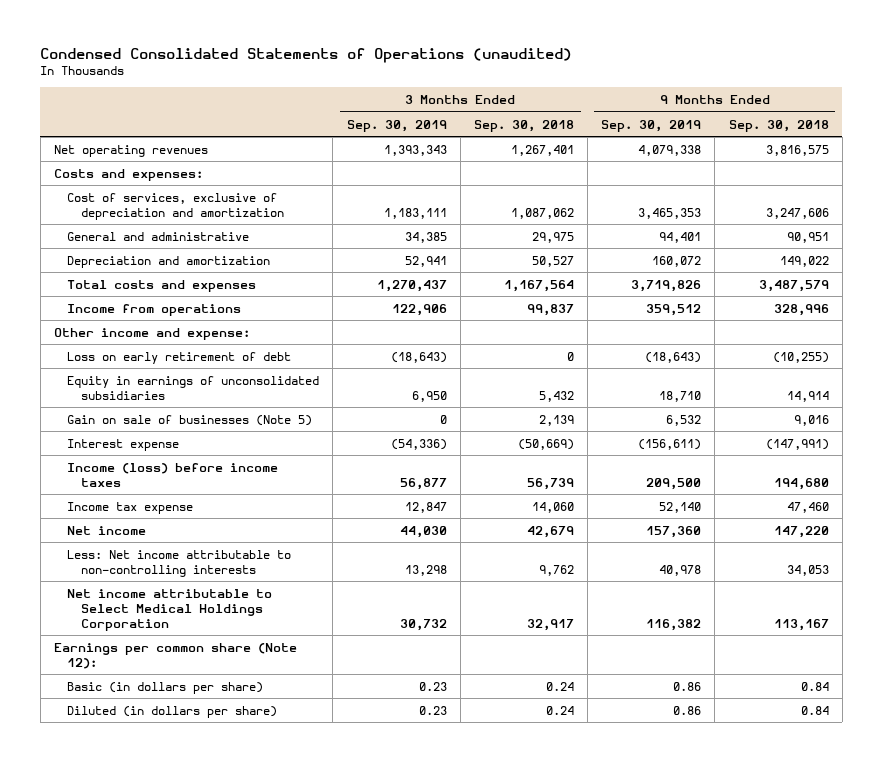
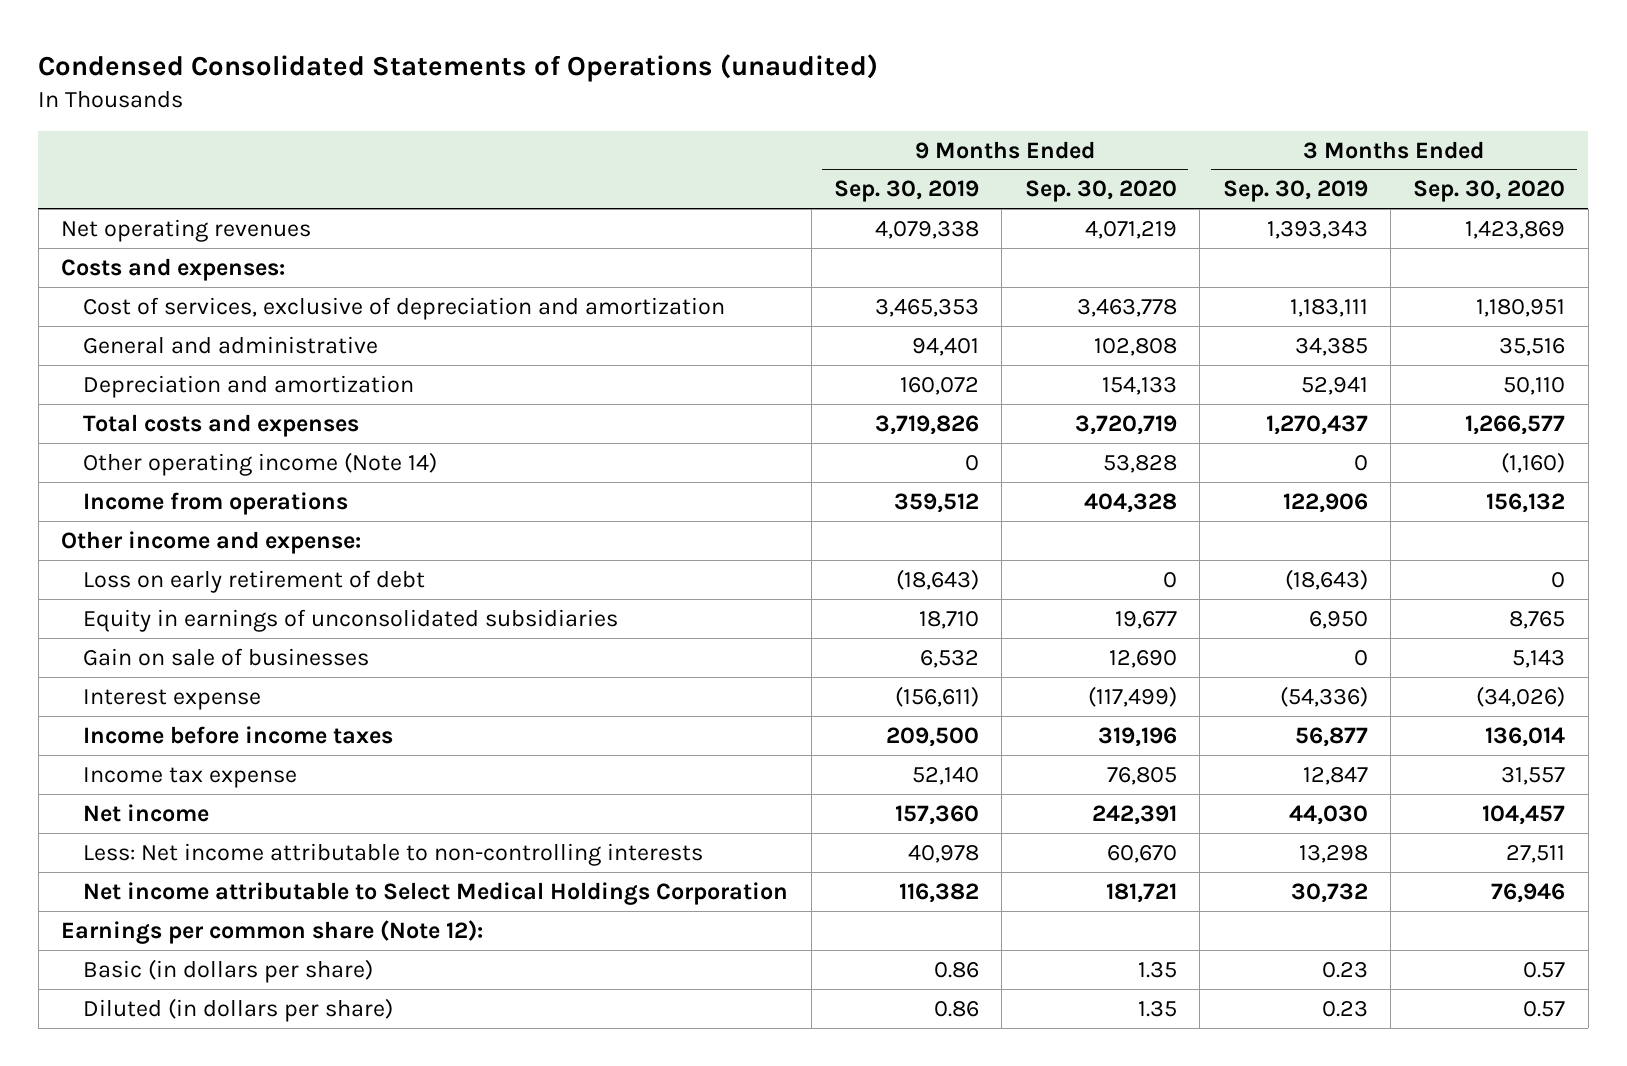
[473,119,574,132] Sep. 30, 2018 -> none
[728,119,829,132] Sep. 30, 2018 -> none
none -> [1024,180,1177,203] Sep. 30, 2020
none -> [1413,180,1566,203] Sep. 30, 2020
none -> [83,451,438,476] Other operating income (Note 14)
[67,414,313,426] Gain on sale of businesses (Note 5) -> [83,647,370,666] Gain on sale of businesses
[67,462,279,487] Income (loss) before income taxes -> [83,725,394,744] Income before income taxes

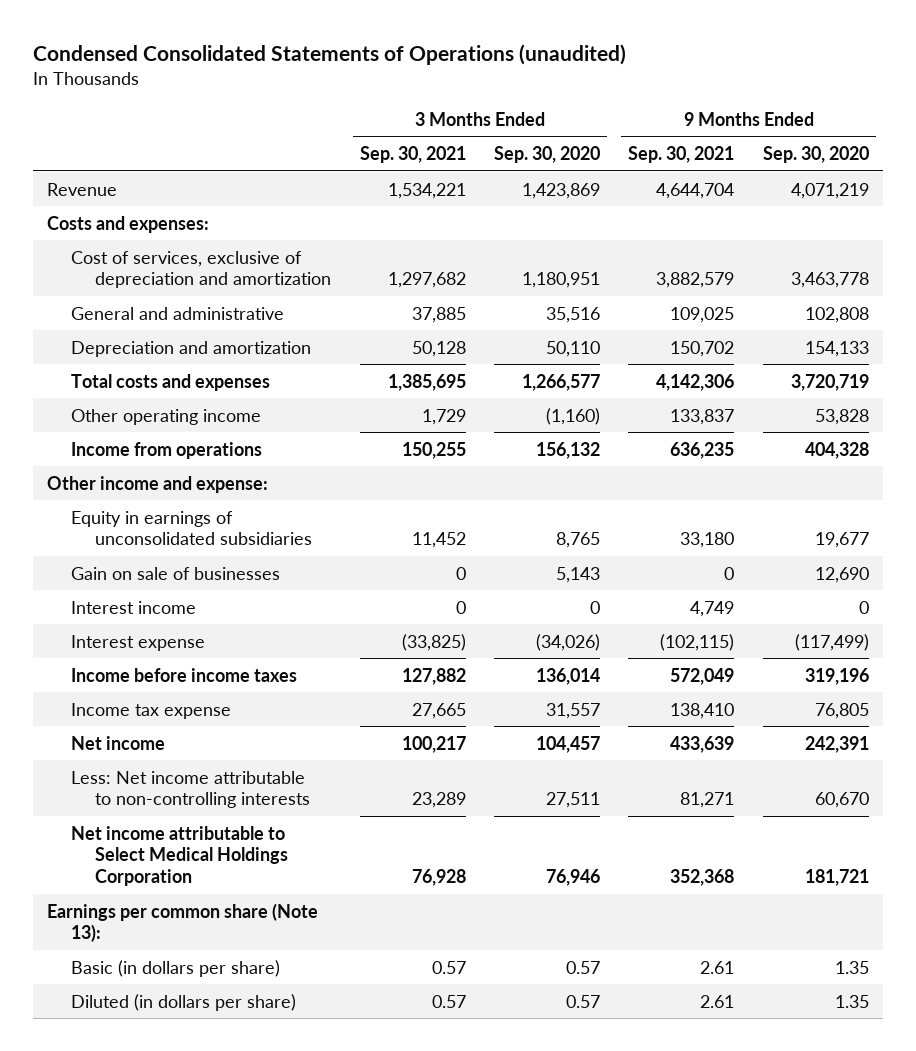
[833,180,979,203] Sep. 30, 2019 -> none
[1222,180,1368,203] Sep. 30, 2019 -> none
none -> [359,146,466,164] Sep. 30, 2021
none -> [628,146,735,164] Sep. 30, 2021
[61,218,312,242] Net operating revenues -> [47,182,118,196] Revenue
[83,451,438,476] Other operating income (Note 14) -> [71,408,262,425] Other operating income
[83,569,426,593] Loss on early retirement of debt -> none
none -> [71,600,197,614] Interest income
[61,919,484,944] Earnings per common share (Note 12): -> [47,902,319,943] Earnings per common share (Note 13):

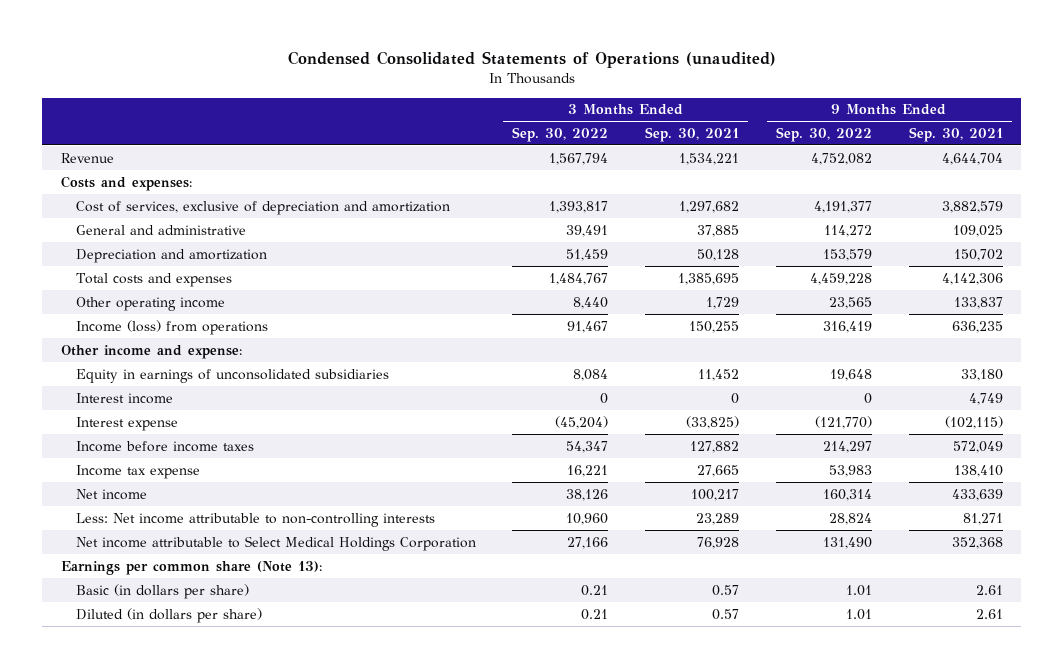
[494,146,601,164] Sep. 30, 2020 -> none
[762,146,869,164] Sep. 30, 2020 -> none
none -> [512,126,609,142] Sep. 30, 2022
none -> [776,126,873,142] Sep. 30, 2022
[71,441,263,459] Income from operations -> [75,319,268,335] Income (loss) from operations
[71,566,281,580] Gain on sale of businesses -> none

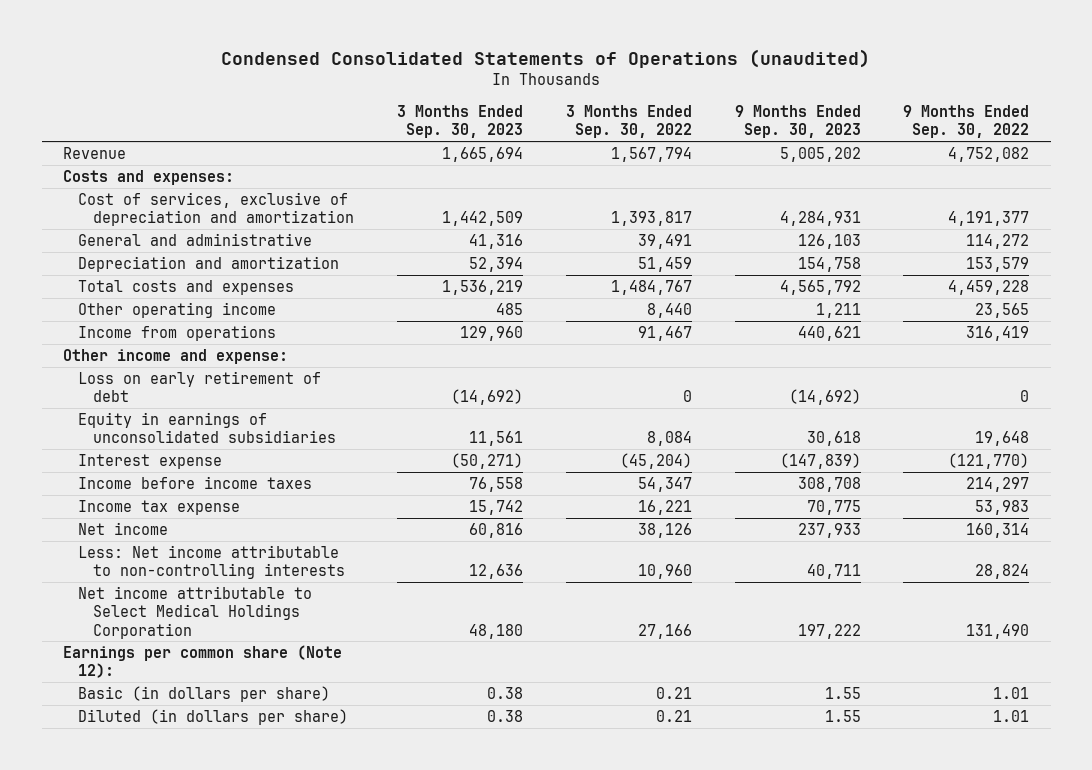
[645,126,740,142] Sep. 30, 2021 -> none
[908,126,1003,142] Sep. 30, 2021 -> none
none -> [397,105,524,139] 3 Months Ended Sep. 30, 2023
none -> [734,105,861,139] 9 Months Ended Sep. 30, 2023
[75,319,268,335] Income (loss) from operations -> [78,324,277,341] Income from operations
none -> [78,370,322,403] Loss on early retirement of debt
[75,392,173,404] Interest income -> none
[60,560,322,575] Earnings per common share (Note 13): -> [62,644,342,679] Earnings per common share (Note 12):

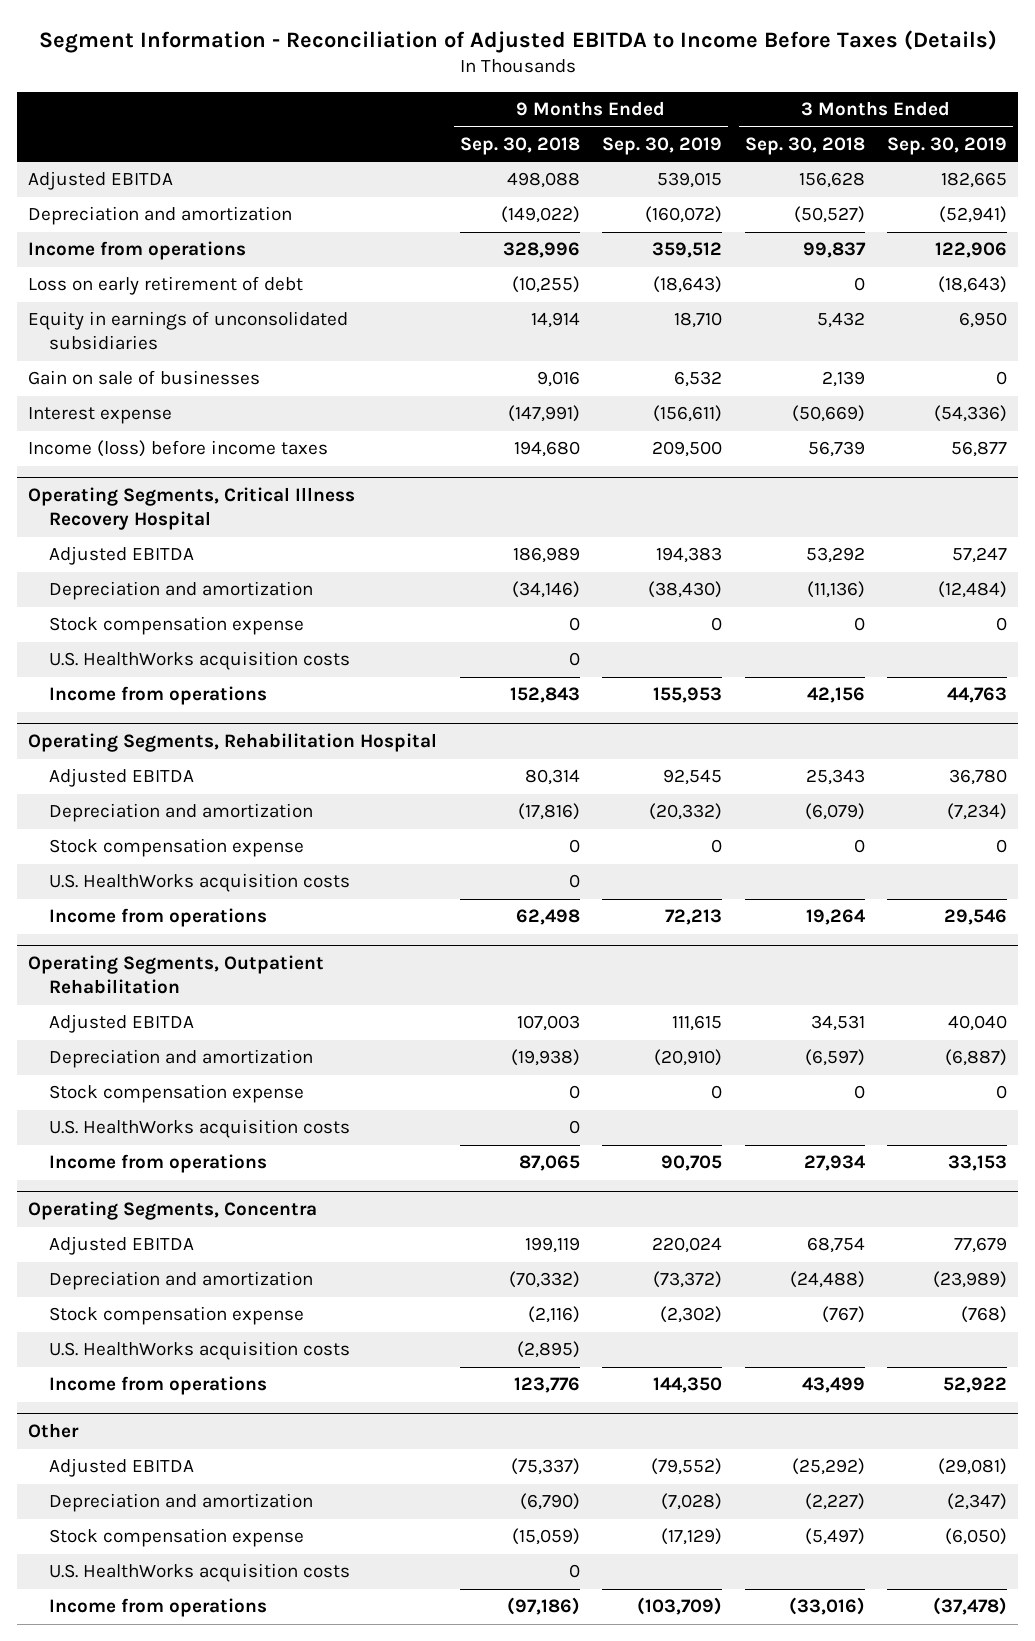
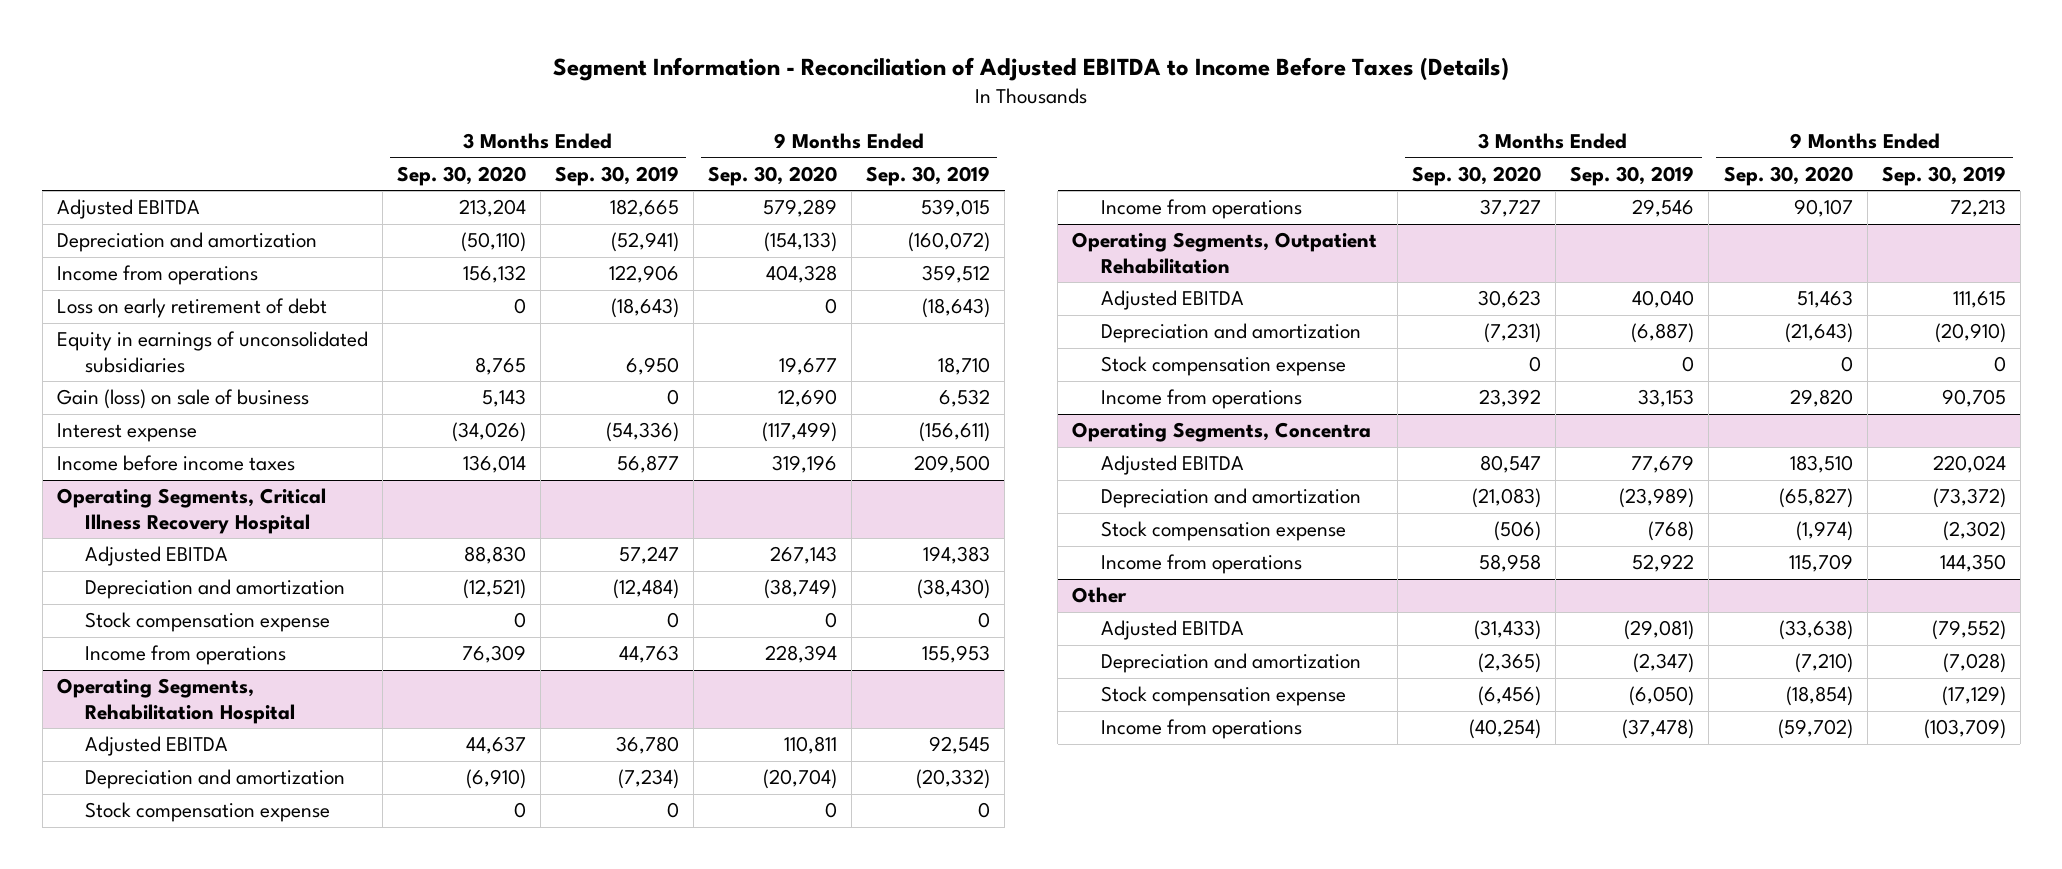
[459,136,580,155] Sep. 30, 2018 -> none
[744,136,865,155] Sep. 30, 2018 -> none
none -> [396,165,526,186] Sep. 30, 2020
none -> [708,165,838,186] Sep. 30, 2020
[28,370,261,386] Gain on sale of businesses -> [56,389,309,410] Gain (loss) on sale of business
[28,440,329,458] Income (loss) before income taxes -> [56,455,295,472] Income before income taxes
[49,651,351,671] U.S. HealthWorks acquisition costs -> none
[49,873,351,893] U.S. HealthWorks acquisition costs -> none
[49,1119,351,1139] U.S. HealthWorks acquisition costs -> none
[49,1341,351,1361] U.S. HealthWorks acquisition costs -> none
[49,1563,351,1583] U.S. HealthWorks acquisition costs -> none

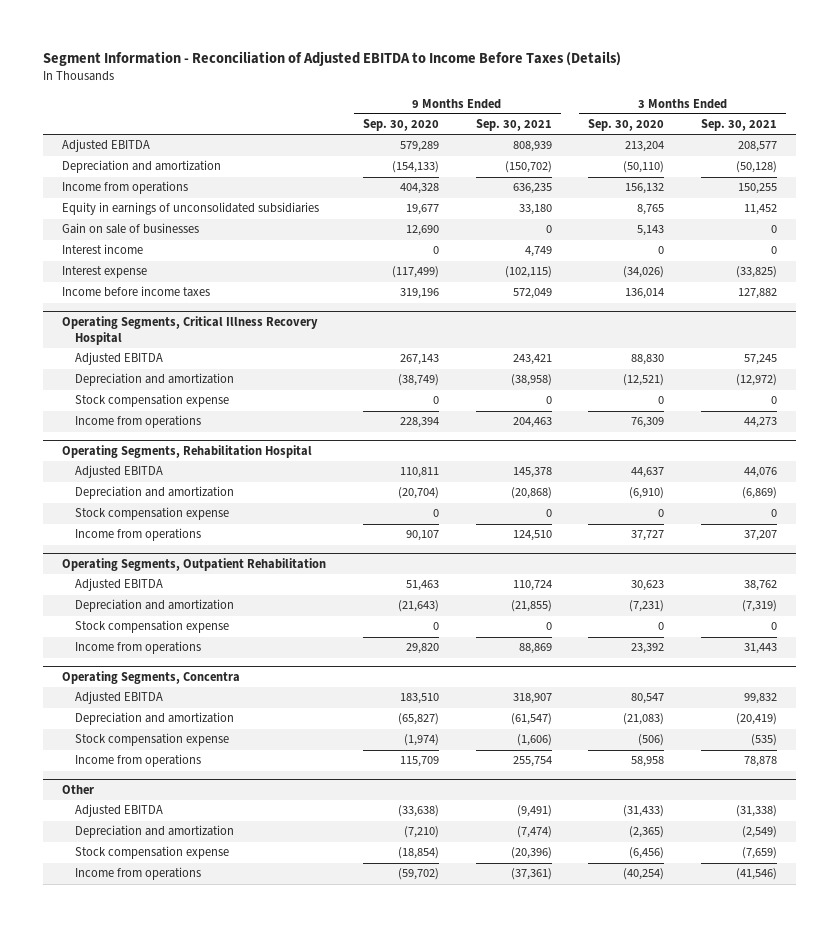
[554,165,679,186] Sep. 30, 2019 -> none
[866,165,991,186] Sep. 30, 2019 -> none
none -> [475,119,552,132] Sep. 30, 2021
none -> [701,119,778,132] Sep. 30, 2021
[56,298,327,319] Loss on early retirement of debt -> none
[56,389,309,410] Gain (loss) on sale of business -> [61,223,199,235] Gain on sale of businesses
none -> [61,244,143,255] Interest income

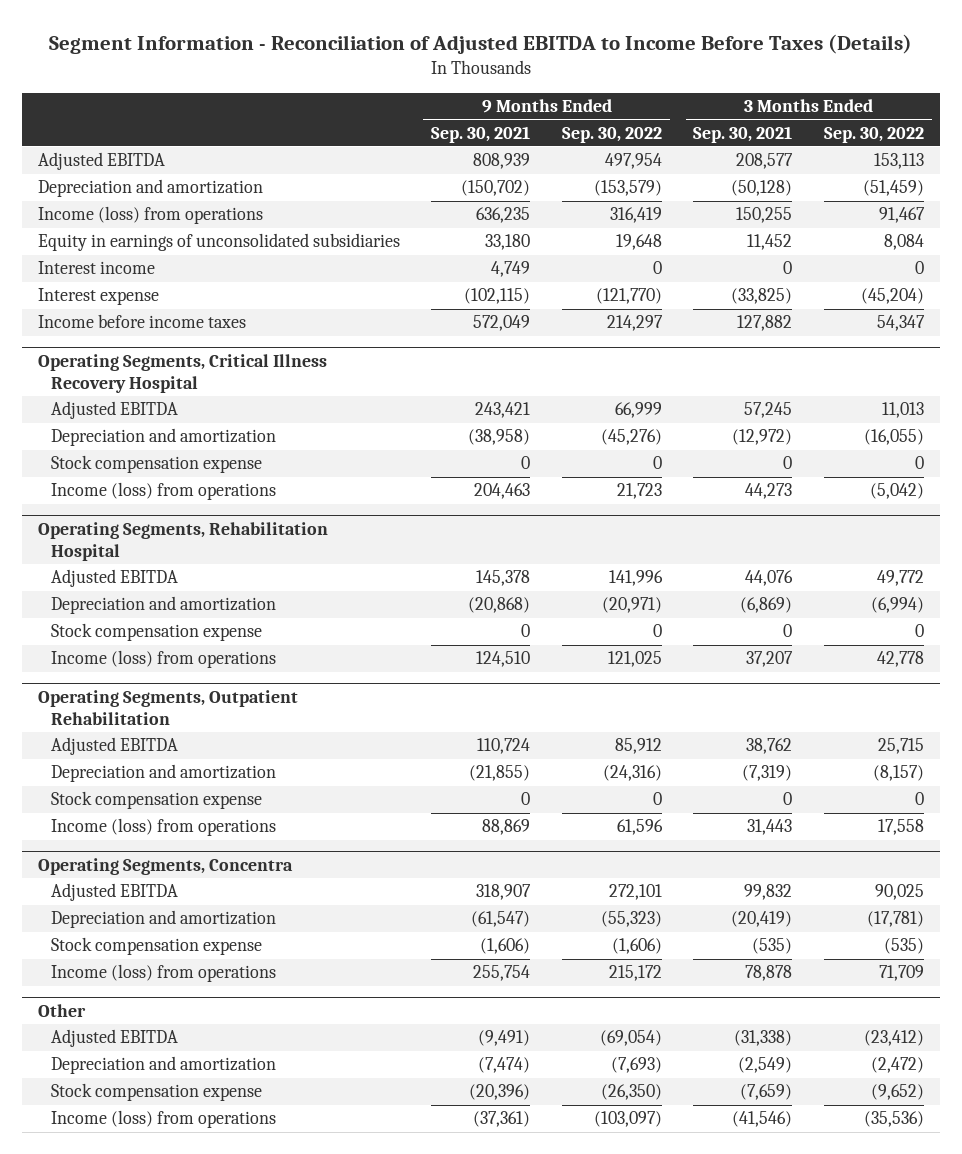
[362,119,439,132] Sep. 30, 2020 -> none
[588,119,665,132] Sep. 30, 2020 -> none
none -> [561,126,662,143] Sep. 30, 2022
none -> [824,126,925,143] Sep. 30, 2022
[61,181,188,195] Income from operations -> [37,206,263,225] Income (loss) from operations
[61,223,199,235] Gain on sale of businesses -> none
[75,415,202,429] Income from operations -> [50,482,276,501] Income (loss) from operations
[75,528,202,542] Income from operations -> [50,650,276,669] Income (loss) from operations
[75,641,202,655] Income from operations -> [50,818,276,837] Income (loss) from operations
[75,754,202,768] Income from operations -> [50,964,276,983] Income (loss) from operations
[75,867,202,881] Income from operations -> [50,1110,276,1129] Income (loss) from operations

